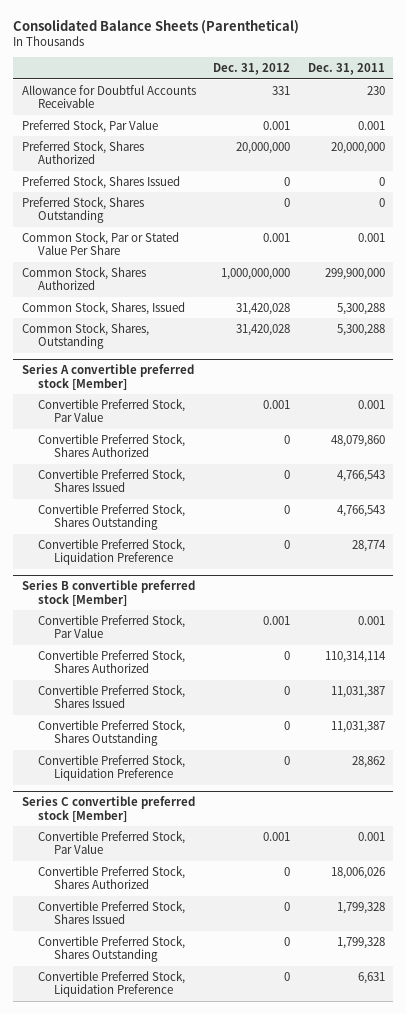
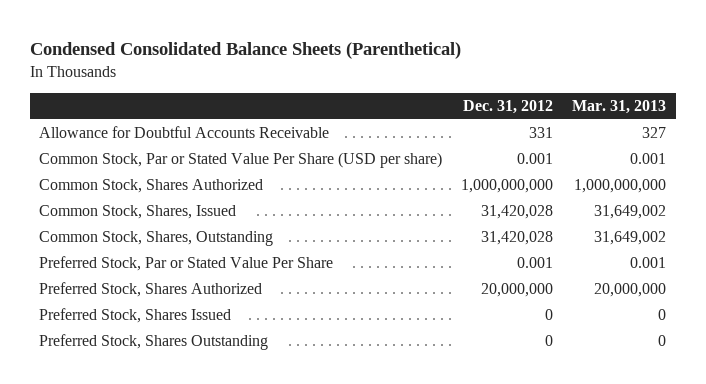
[13,18,300,34] Consolidated Balance Sheets (Parenthetical) -> [29,41,461,59] Condensed Consolidated Balance Sheets (Parenthetical)
[307,63,385,76] Dec. 31, 2011 -> none
none -> [572,100,667,115] Mar. 31, 2013
[21,119,158,133] Preferred Stock, Par Value -> none
[21,231,179,256] Common Stock, Par or Stated Value Per Share -> [39,152,443,169] Common Stock, Par or Stated Value Per Share (USD per share)
[21,364,194,390] Series A convertible preferred stock [Member] -> none
[37,398,185,423] Convertible Preferred Stock, Par Value -> none
[37,433,185,458] Convertible Preferred Stock, Shares Authorized -> none
[37,468,185,493] Convertible Preferred Stock, Shares Issued -> none
[37,503,185,531] Convertible Preferred Stock, Shares Outstanding -> none
[37,538,185,566] Convertible Preferred Stock, Liquidation Preference -> none
[21,580,195,606] Series B convertible preferred stock [Member] -> none
[37,614,185,639] Convertible Preferred Stock, Par Value -> none
[37,649,185,674] Convertible Preferred Stock, Shares Authorized -> none
[37,684,185,709] Convertible Preferred Stock, Shares Issued -> none
[37,719,185,747] Convertible Preferred Stock, Shares Outstanding -> none
[37,754,185,782] Convertible Preferred Stock, Liquidation Preference -> none
[21,796,195,822] Series C convertible preferred stock [Member] -> none
[37,830,185,855] Convertible Preferred Stock, Par Value -> none
[37,865,185,890] Convertible Preferred Stock, Shares Authorized -> none
[37,900,185,925] Convertible Preferred Stock, Shares Issued -> none
[37,935,185,963] Convertible Preferred Stock, Shares Outstanding -> none
[37,970,185,998] Convertible Preferred Stock, Liquidation Preference -> none
none -> [39,256,334,272] Preferred Stock, Par or Stated Value Per Share
[21,140,144,165] Preferred Stock, Shares Authorized -> [39,282,263,298] Preferred Stock, Shares Authorized
[21,175,180,189] Preferred Stock, Shares Issued -> [39,308,232,324] Preferred Stock, Shares Issued
[21,196,144,224] Preferred Stock, Shares Outstanding -> [39,334,269,351] Preferred Stock, Shares Outstanding

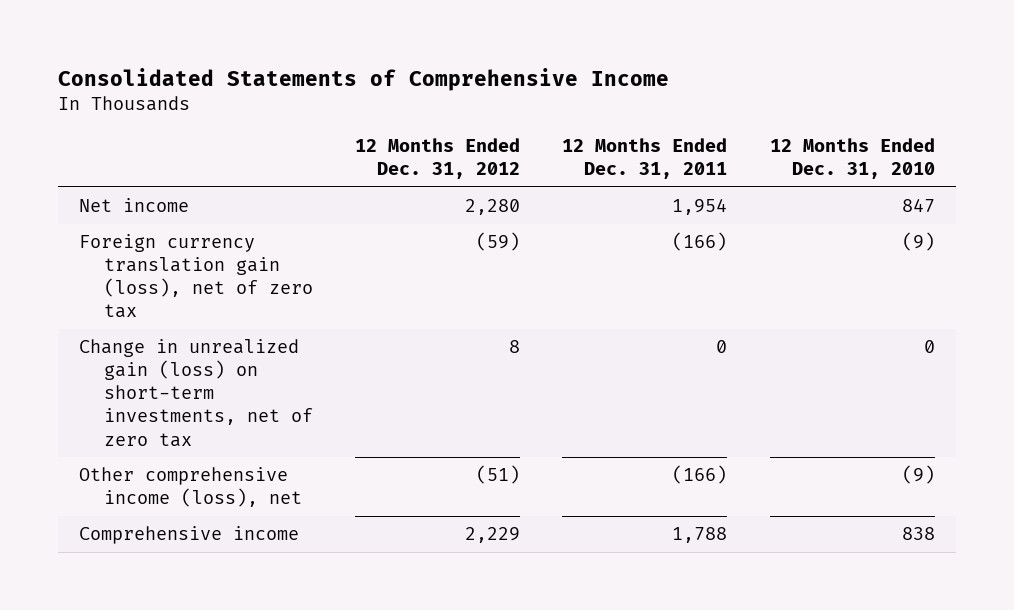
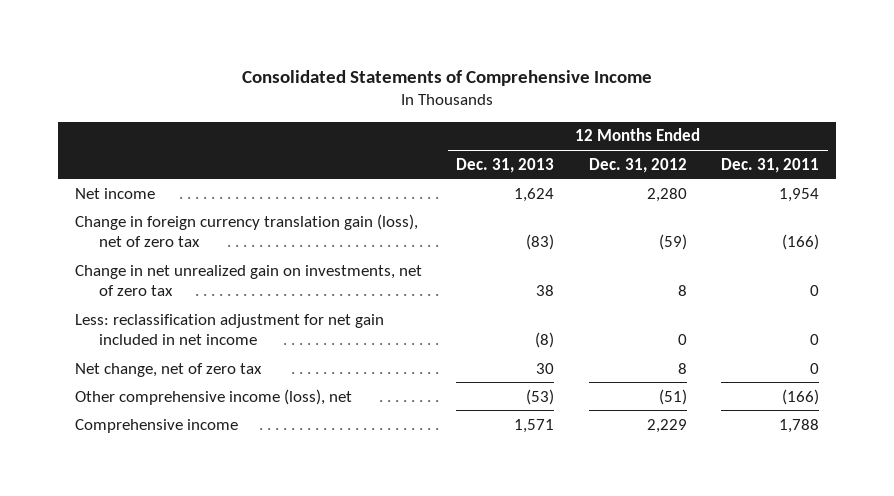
[769,138,935,180] 12 Months Ended Dec. 31, 2010 -> none
none -> [456,157,555,173] Dec. 31, 2013
[79,234,313,319] Foreign currency translation gain (loss), net of zero tax -> [74,213,418,247] Change in foreign currency translation gain (loss), net of zero tax
[79,339,313,447] Change in unrealized gain (loss) on short-term investments, net of zero tax -> [74,264,422,296] Change in net unrealized gain on investments, net of zero tax
none -> [74,313,384,345] Less: reclassification adjustment for net gain included in net income
none -> [74,362,262,377] Net change, net of zero tax

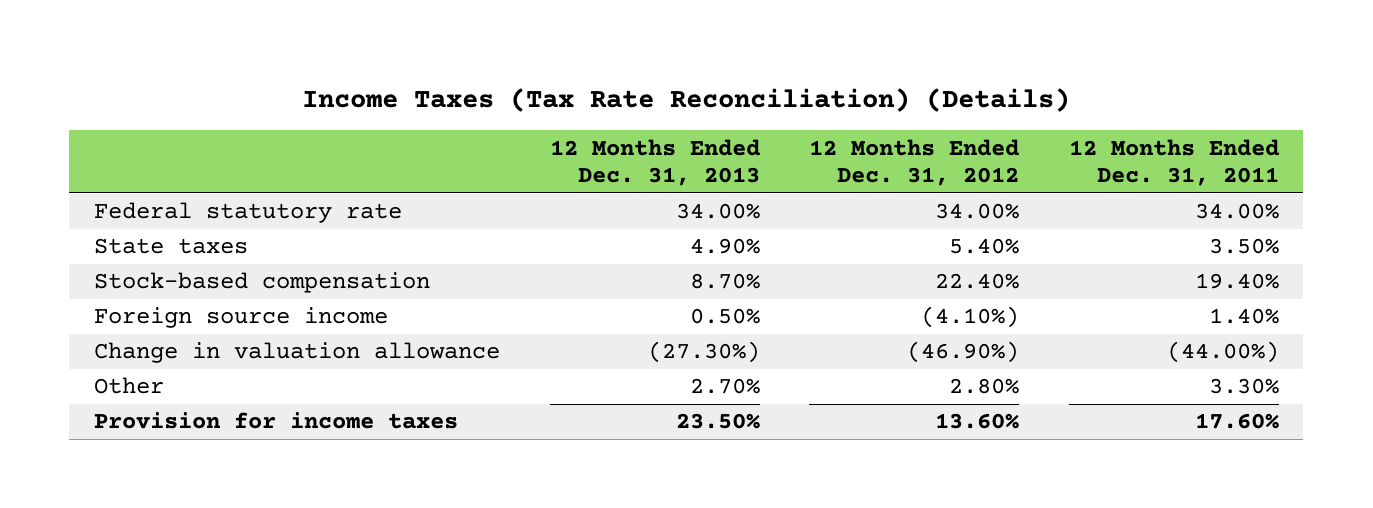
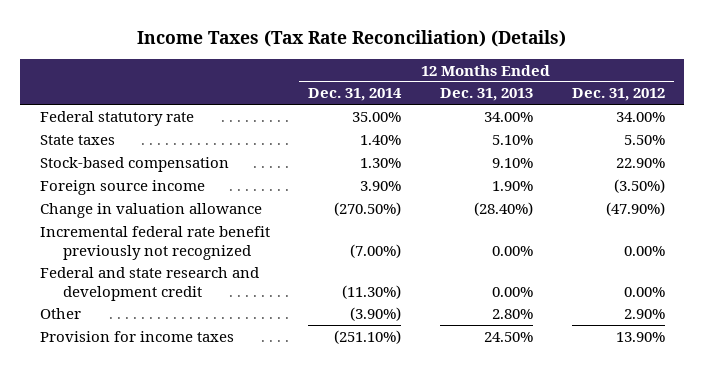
[1068,138,1279,187] 12 Months Ended Dec. 31, 2011 -> none
none -> [308,88,403,102] Dec. 31, 2014
[689,238,760,255] 4.90% -> [491,134,533,145] 5.10%
[949,238,1020,255] 5.40% -> [623,134,665,145] 5.50%
[689,273,760,290] 8.70% -> [491,157,533,168] 9.10%
[935,273,1020,290] 22.40% -> [615,157,665,168] 22.90%
[689,308,760,325] 0.50% -> [491,180,533,191] 1.90%
[921,306,1020,329] (4.10%) -> [613,178,665,193] (3.50%)
[647,341,760,364] (27.30%) -> [473,201,533,216] (28.40%)
[907,341,1020,364] (46.90%) -> [605,201,665,216] (47.90%)
none -> [39,225,270,260] Incremental federal rate benefit previously not recognized
none -> [39,266,259,301] Federal and state research and development credit
[689,378,760,395] 2.70% -> [491,308,533,319] 2.80%
[949,378,1020,395] 2.80% -> [623,308,665,319] 2.90%
[675,413,760,430] 23.50% -> [483,331,533,342] 24.50%
[935,413,1020,430] 13.60% -> [615,331,665,342] 13.90%

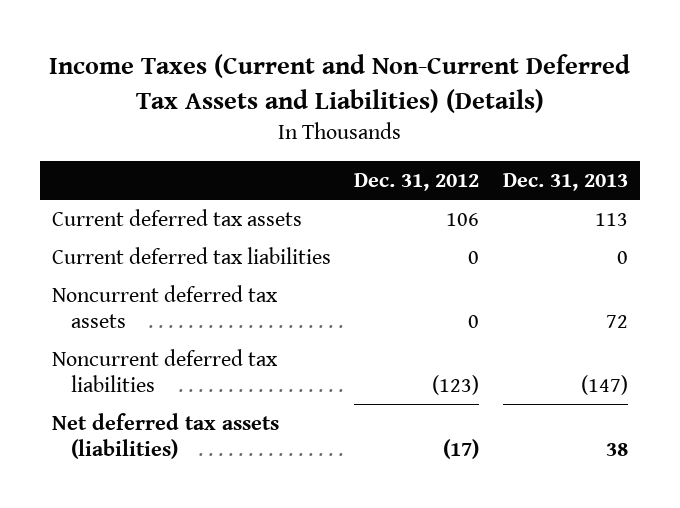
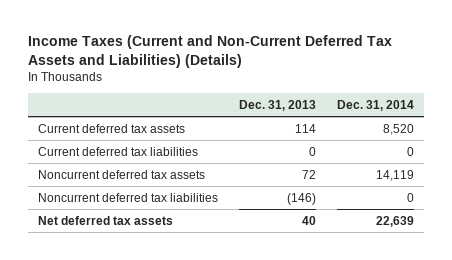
[354,172,480,191] Dec. 31, 2012 -> none
none -> [336,100,414,112] Dec. 31, 2014
[595,213,629,227] 113 -> [294,123,316,133] 114
[581,374,629,395] (147) -> [286,192,316,205] (146)
[51,413,279,459] Net deferred tax assets (liabilities) -> [38,215,174,225] Net deferred tax assets
[606,442,629,456] 38 -> [301,215,316,225] 40

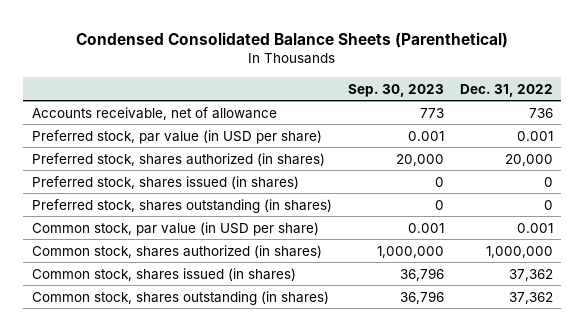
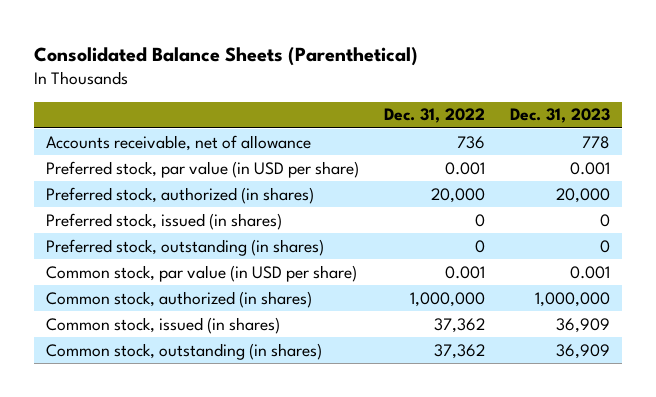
[76,31,509,48] Condensed Consolidated Balance Sheets (Parenthetical) -> [33,46,418,66] Consolidated Balance Sheets (Parenthetical)
[347,83,444,97] Sep. 30, 2023 -> none
none -> [509,108,610,124] Dec. 31, 2023
[31,152,325,166] Preferred stock, shares authorized (in shares) -> [46,186,315,204] Preferred stock, authorized (in shares)
[31,175,299,189] Preferred stock, shares issued (in shares) -> [46,212,283,230] Preferred stock, issued (in shares)
[31,198,332,213] Preferred stock, shares outstanding (in shares) -> [46,238,325,256] Preferred stock, outstanding (in shares)
[31,244,322,258] Common stock, shares authorized (in shares) -> [46,290,313,308] Common stock, authorized (in shares)
[31,267,296,281] Common stock, shares issued (in shares) -> [46,316,281,334] Common stock, issued (in shares)
[31,290,329,305] Common stock, shares outstanding (in shares) -> [46,342,323,360] Common stock, outstanding (in shares)

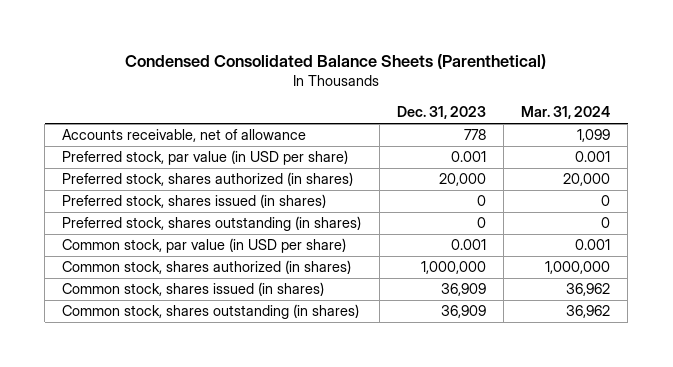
[33,46,418,66] Consolidated Balance Sheets (Parenthetical) -> [125,54,547,70] Condensed Consolidated Balance Sheets (Parenthetical)
[383,108,485,124] Dec. 31, 2022 -> none
none -> [521,106,611,120] Mar. 31, 2024
[46,186,315,204] Preferred stock, authorized (in shares) -> [62,172,354,187] Preferred stock, shares authorized (in shares)
[46,212,283,230] Preferred stock, issued (in shares) -> [62,194,327,209] Preferred stock, shares issued (in shares)
[46,238,325,256] Preferred stock, outstanding (in shares) -> [62,216,362,232] Preferred stock, shares outstanding (in shares)
[46,290,313,308] Common stock, authorized (in shares) -> [62,260,352,275] Common stock, shares authorized (in shares)
[46,316,281,334] Common stock, issued (in shares) -> [62,282,325,297] Common stock, shares issued (in shares)
[46,342,323,360] Common stock, outstanding (in shares) -> [62,304,360,320] Common stock, shares outstanding (in shares)

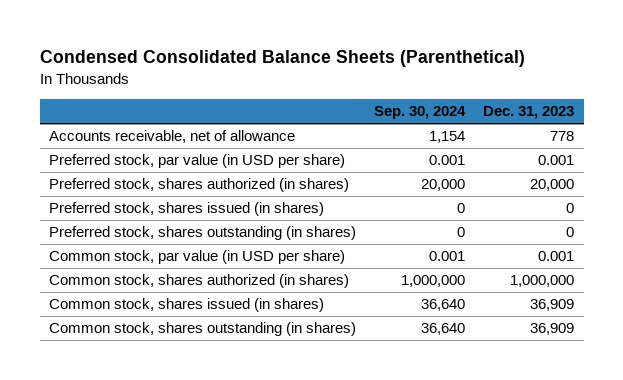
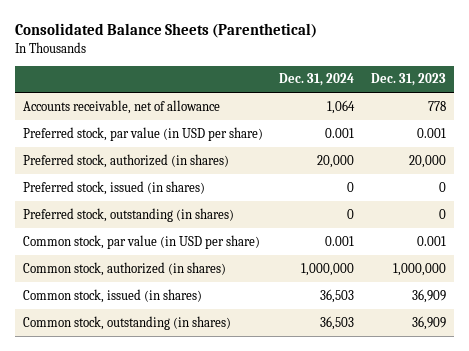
[39,50,525,68] Condensed Consolidated Balance Sheets (Parenthetical) -> [14,22,317,38] Consolidated Balance Sheets (Parenthetical)
[374,106,467,120] Sep. 30, 2024 -> none
none -> [279,73,355,87] Dec. 31, 2024
[48,178,349,193] Preferred stock, shares authorized (in shares) -> [22,153,229,168] Preferred stock, authorized (in shares)
[48,202,324,217] Preferred stock, shares issued (in shares) -> [22,180,205,195] Preferred stock, issued (in shares)
[48,226,356,241] Preferred stock, shares outstanding (in shares) -> [22,207,234,222] Preferred stock, outstanding (in shares)
[48,274,349,289] Common stock, shares authorized (in shares) -> [22,261,226,276] Common stock, authorized (in shares)
[48,298,324,313] Common stock, shares issued (in shares) -> [22,288,202,303] Common stock, issued (in shares)
[48,322,356,337] Common stock, shares outstanding (in shares) -> [22,315,231,330] Common stock, outstanding (in shares)

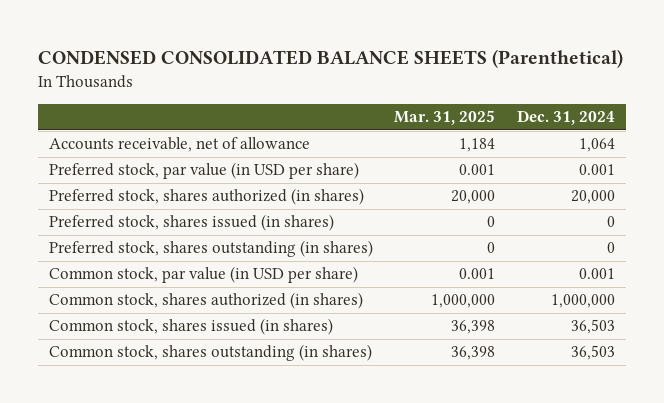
[14,22,317,38] Consolidated Balance Sheets (Parenthetical) -> [38,49,624,69] CONDENSED CONSOLIDATED BALANCE SHEETS (Parenthetical)
[370,73,446,87] Dec. 31, 2023 -> none
none -> [394,110,496,126] Mar. 31, 2025
[22,153,229,168] Preferred stock, authorized (in shares) -> [49,188,365,206] Preferred stock, shares authorized (in shares)
[22,180,205,195] Preferred stock, issued (in shares) -> [49,214,335,232] Preferred stock, shares issued (in shares)
[22,207,234,222] Preferred stock, outstanding (in shares) -> [49,240,374,258] Preferred stock, shares outstanding (in shares)
[22,261,226,276] Common stock, authorized (in shares) -> [49,292,364,310] Common stock, shares authorized (in shares)
[22,288,202,303] Common stock, issued (in shares) -> [49,318,334,336] Common stock, shares issued (in shares)
[22,315,231,330] Common stock, outstanding (in shares) -> [49,344,373,362] Common stock, shares outstanding (in shares)

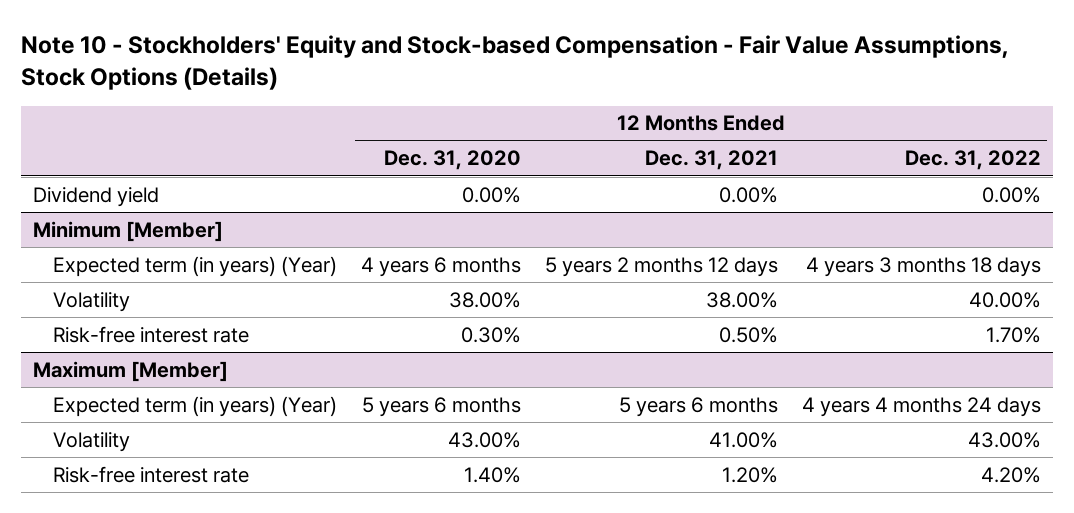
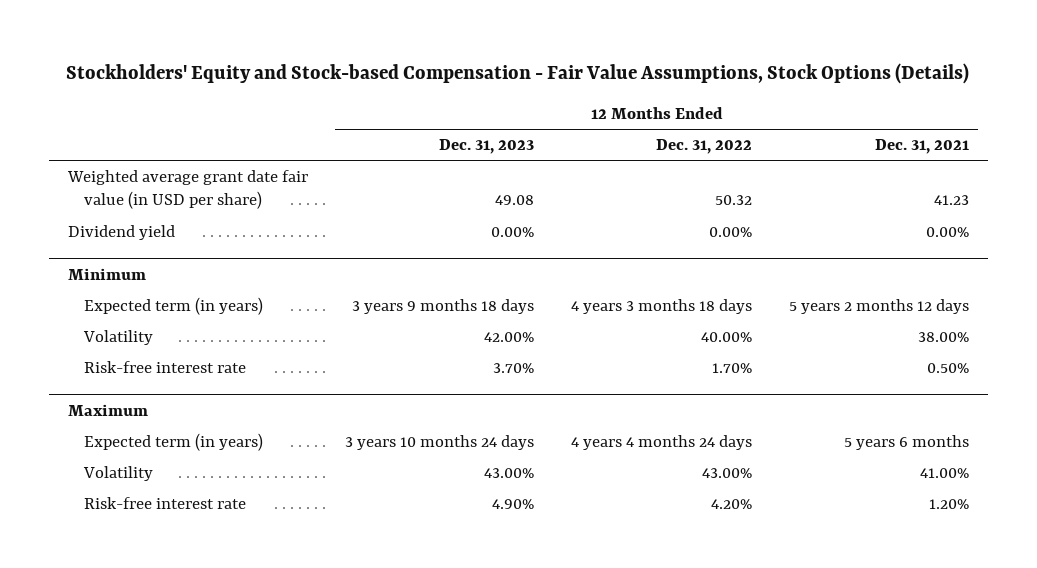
[20,34,1009,90] Note 10 - Stockholders' Equity and Stock-based Compensation - Fair Value Assumptions, Stock Options (Details) -> [66,62,970,84] Stockholders' Equity and Stock-based Compensation - Fair Value Assumptions, Stock Options (Details)
[383,150,521,171] Dec. 31, 2020 -> none
none -> [438,139,534,155] Dec. 31, 2023
none -> [66,170,308,210] Weighted average grant date fair value (in USD per share)
[32,220,223,242] Minimum [Member] -> [67,267,146,280] Minimum
[52,255,337,277] Expected term (in years) (Year) -> [83,297,263,316] Expected term (in years)
[32,360,228,382] Maximum [Member] -> [67,403,148,416] Maximum
[52,395,337,417] Expected term (in years) (Year) -> [83,433,263,452] Expected term (in years)

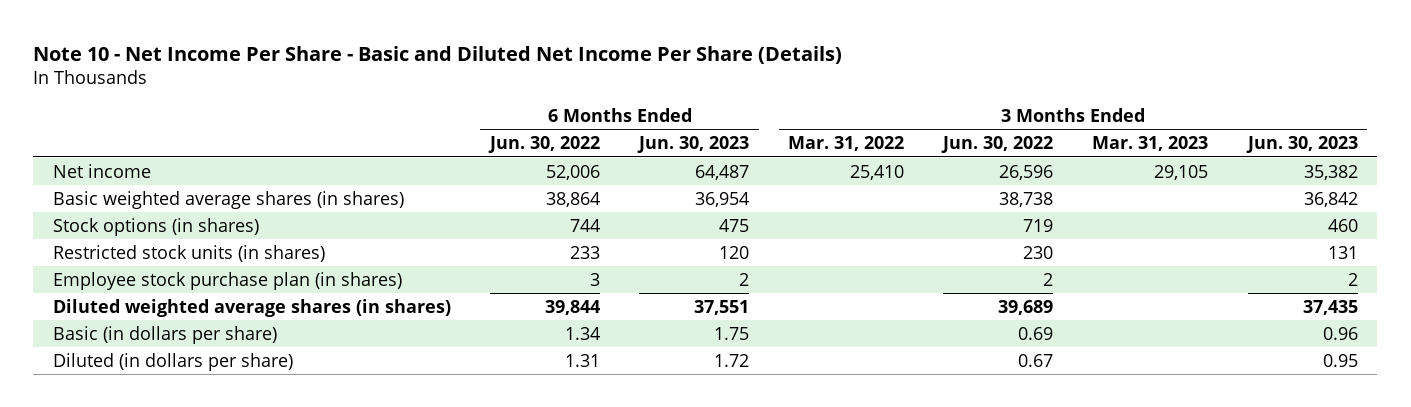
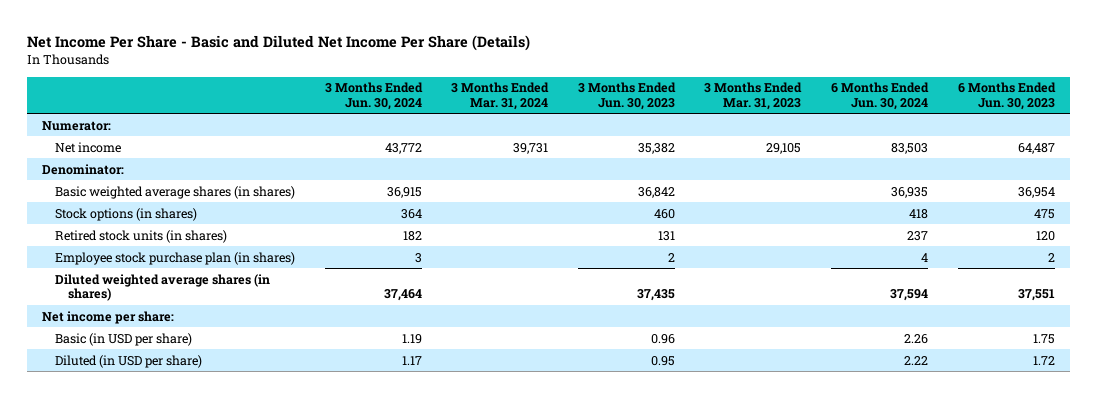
[33,45,843,64] Note 10 - Net Income Per Share - Basic and Diluted Net Income Per Share (Details) -> [27,34,531,51] Net Income Per Share - Basic and Diluted Net Income Per Share (Details)
[488,136,601,154] Jun. 30, 2022 -> none
[788,136,905,152] Mar. 31, 2022 -> none
[941,136,1054,154] Jun. 30, 2022 -> none
none -> [324,82,423,110] 3 Months Ended Jun. 30, 2024
none -> [451,82,550,110] 3 Months Ended Mar. 31, 2024
none -> [831,82,930,110] 6 Months Ended Jun. 30, 2024
none -> [42,120,112,131] Numerator:
none -> [42,163,125,175] Denominator:
[53,244,326,262] Restricted stock units (in shares) -> [55,229,228,243] Retired stock units (in shares)
none -> [42,310,175,324] Net income per share:
[53,325,278,344] Basic (in dollars per share) -> [55,332,193,346] Basic (in USD per share)
[53,352,294,371] Diluted (in dollars per share) -> [55,354,203,368] Diluted (in USD per share)

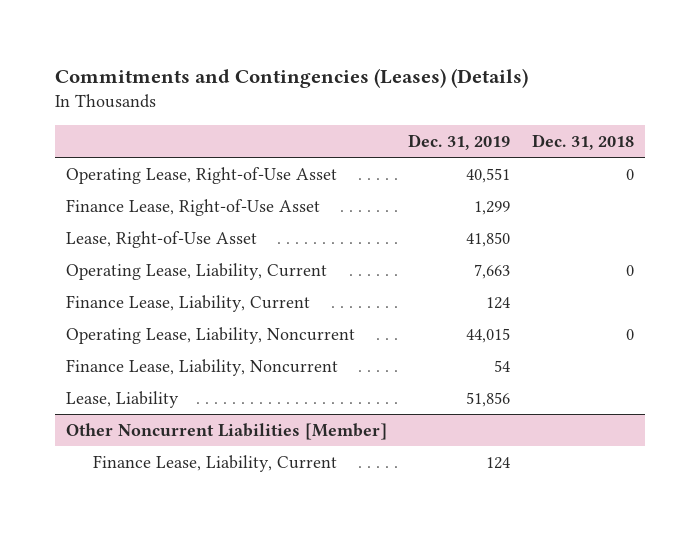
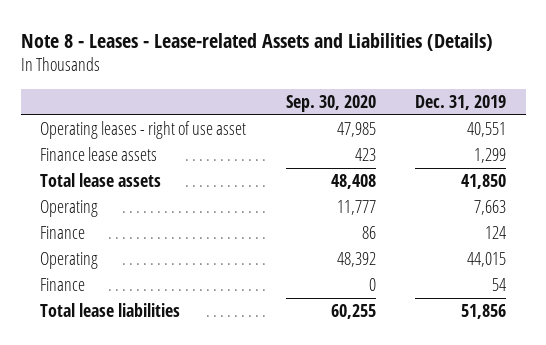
[54,67,528,88] Commitments and Contingencies (Leases) (Details) -> [20,32,493,51] Note 8 - Leases - Lease-related Assets and Liabilities (Details)
[532,133,635,150] Dec. 31, 2018 -> none
none -> [285,95,376,113] Sep. 30, 2020
[65,423,387,441] Other Noncurrent Liabilities [Member] -> none
[93,455,338,473] Finance Lease, Liability, Current -> none
[65,167,337,185] Operating Lease, Right-of-Use Asset -> [40,121,247,140] Operating leases - right of use asset
[65,199,320,217] Finance Lease, Right-of-Use Asset -> [40,147,158,162] Finance lease assets
[65,231,257,249] Lease, Right-of-Use Asset -> [40,173,162,188] Total lease assets
[65,263,327,281] Operating Lease, Liability, Current -> [40,200,99,218] Operating
[65,295,310,313] Finance Lease, Liability, Current -> [40,226,86,240] Finance
[65,327,355,345] Operating Lease, Liability, Noncurrent -> [40,252,99,270] Operating
[65,359,338,377] Finance Lease, Liability, Noncurrent -> [40,278,86,292] Finance
[65,391,179,409] Lease, Liability -> [40,303,181,318] Total lease liabilities

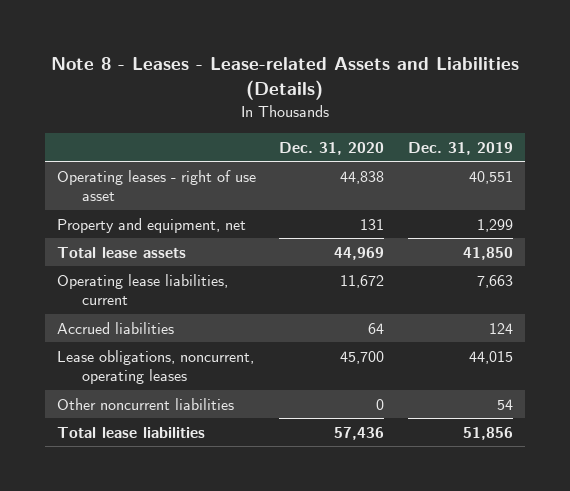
[285,95,376,113] Sep. 30, 2020 -> none
none -> [279,141,385,155] Dec. 31, 2020
[40,147,158,162] Finance lease assets -> [56,217,246,233] Property and equipment, net
[40,200,99,218] Operating -> [56,273,228,306] Operating lease liabilities, current
[40,226,86,240] Finance -> [56,321,174,334] Accrued liabilities
[40,252,99,270] Operating -> [56,349,254,385] Lease obligations, noncurrent, operating leases
[40,278,86,292] Finance -> [56,397,234,410] Other noncurrent liabilities

